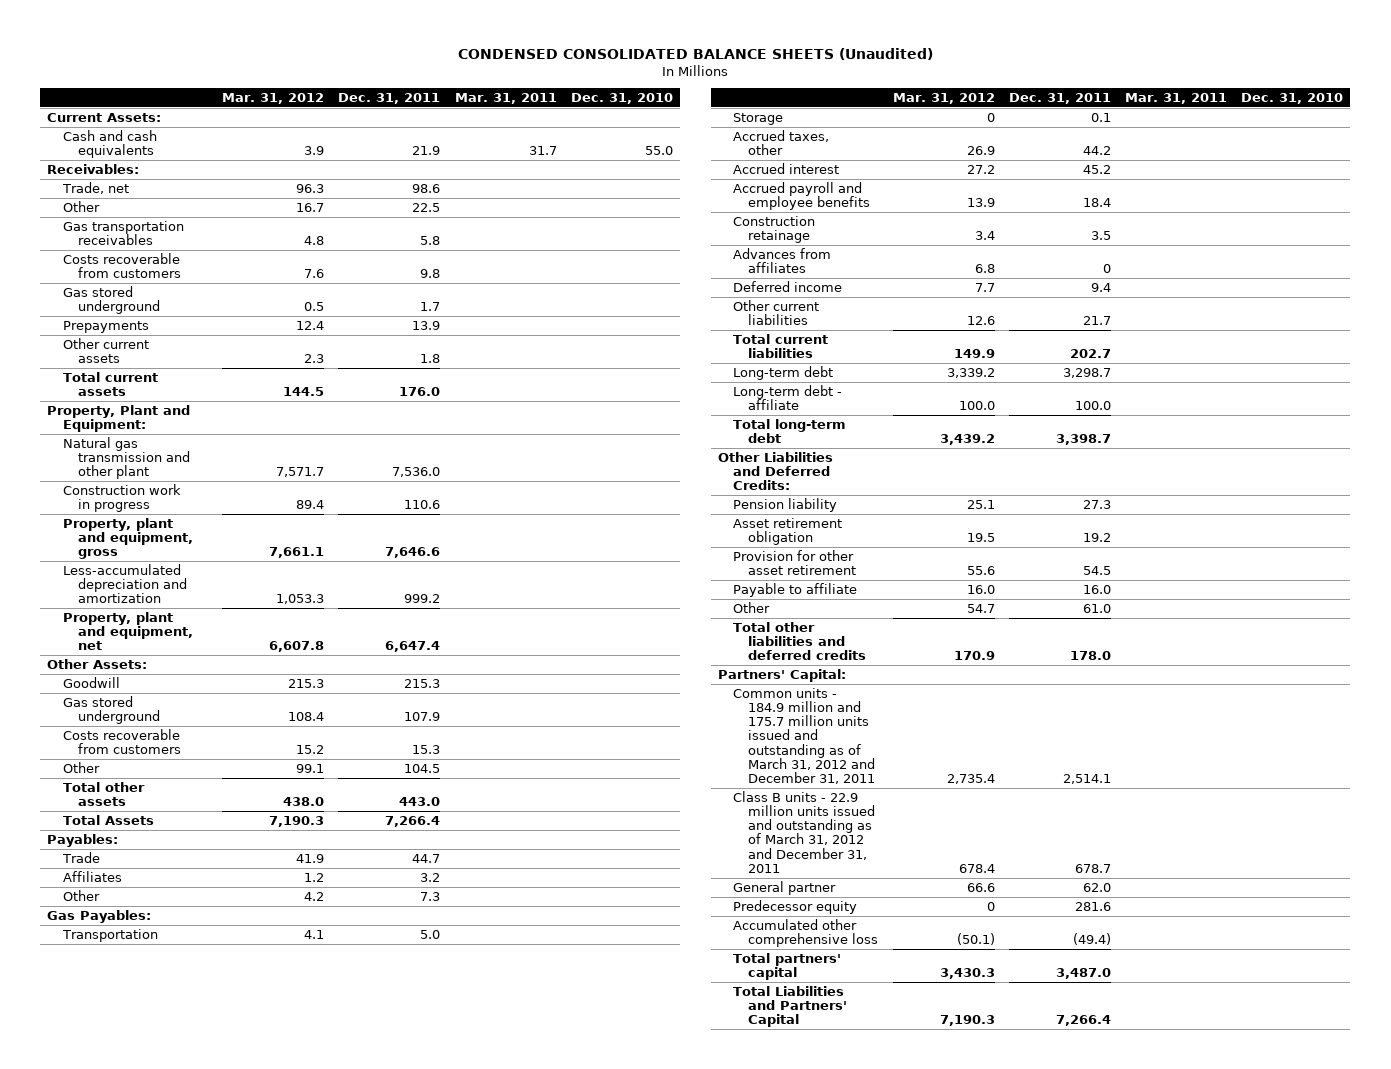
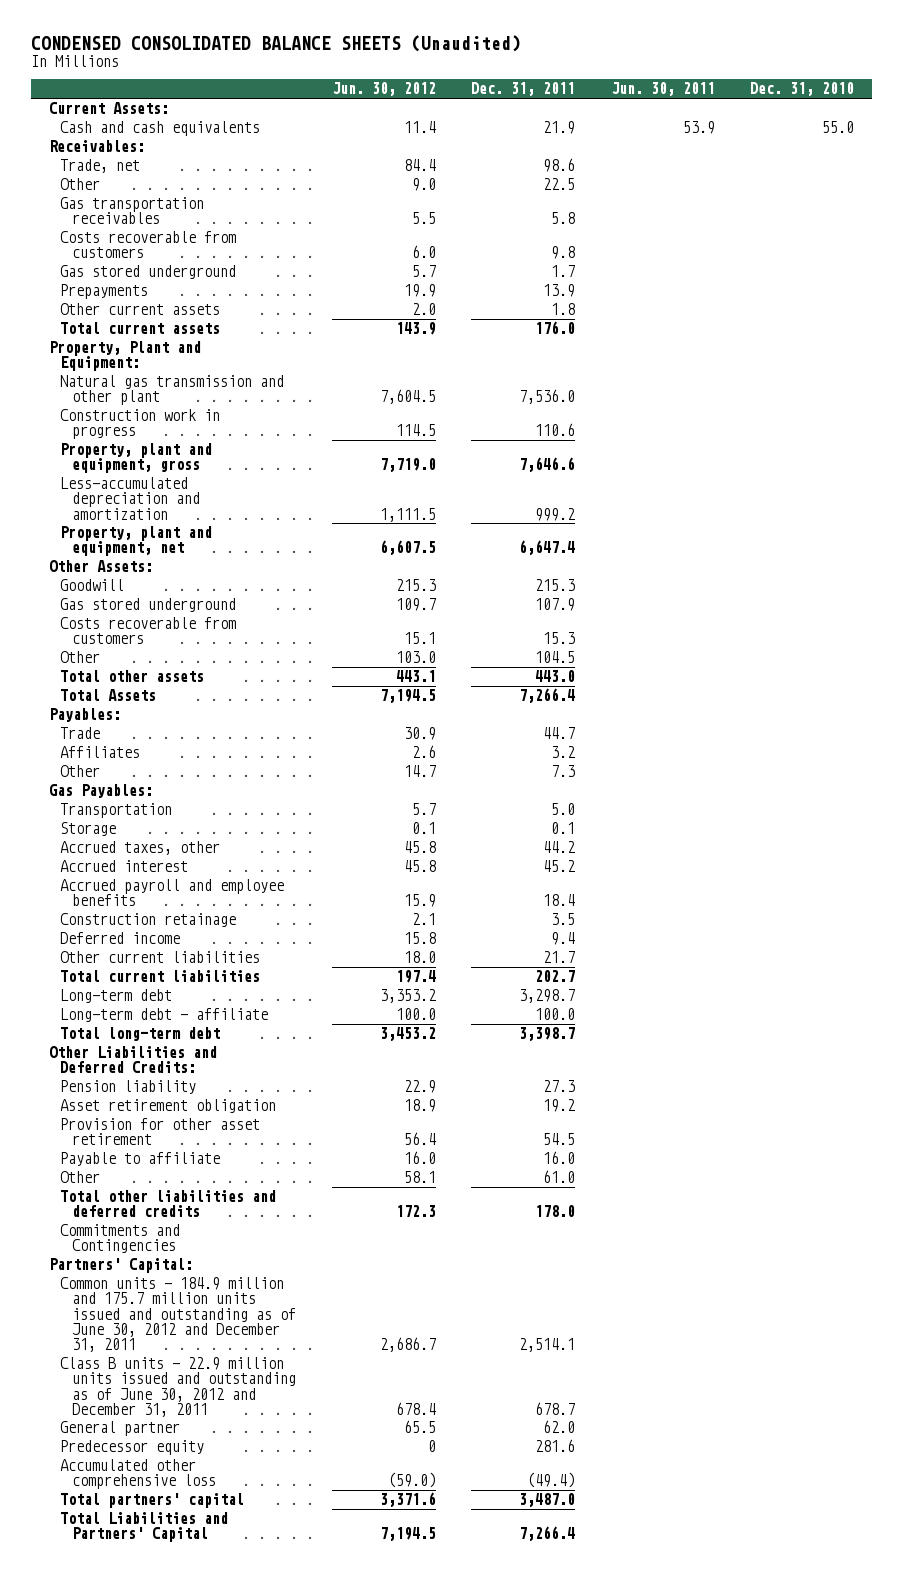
[222,92,325,104] Mar. 31, 2012 -> none
[454,92,557,104] Mar. 31, 2011 -> none
none -> [331,82,436,97] Jun. 30, 2012
none -> [610,82,715,97] Jun. 30, 2011
[733,247,832,273] Advances from affiliates -> none
none -> [60,1224,181,1254] Commitments and Contingencies
[733,687,876,784] Common units - 184.9 million and 175.7 million units issued and outstanding as of March 31, 2012 and December 31, 2011 -> [60,1277,297,1353] Common units - 184.9 million and 175.7 million units issued and outstanding as of June 30, 2012 and December 31, 2011
[733,790,876,873] Class B units - 22.9 million units issued and outstanding as of March 31, 2012 and December 31, 2011 -> [60,1357,297,1417] Class B units - 22.9 million units issued and outstanding as of June 30, 2012 and December 31, 2011

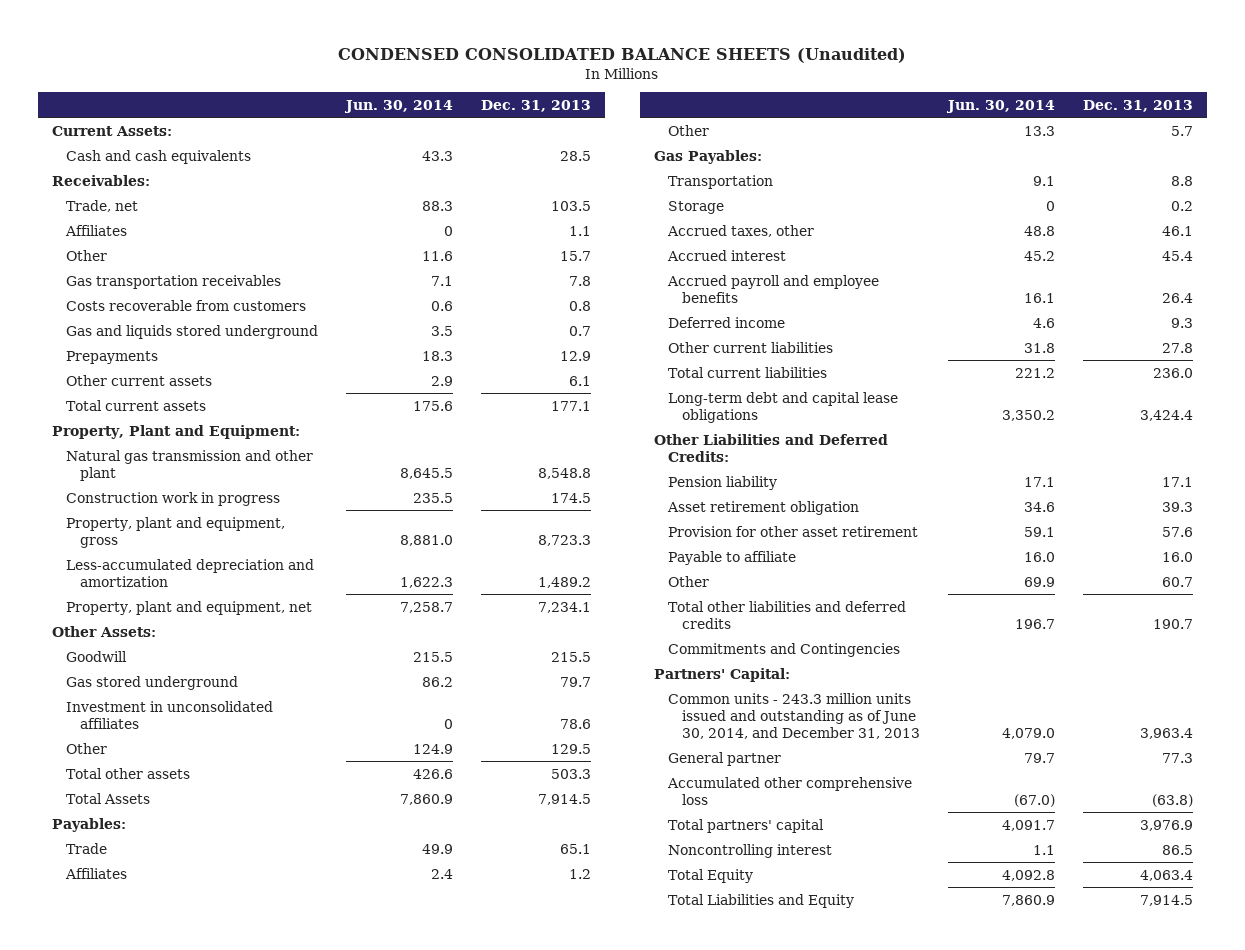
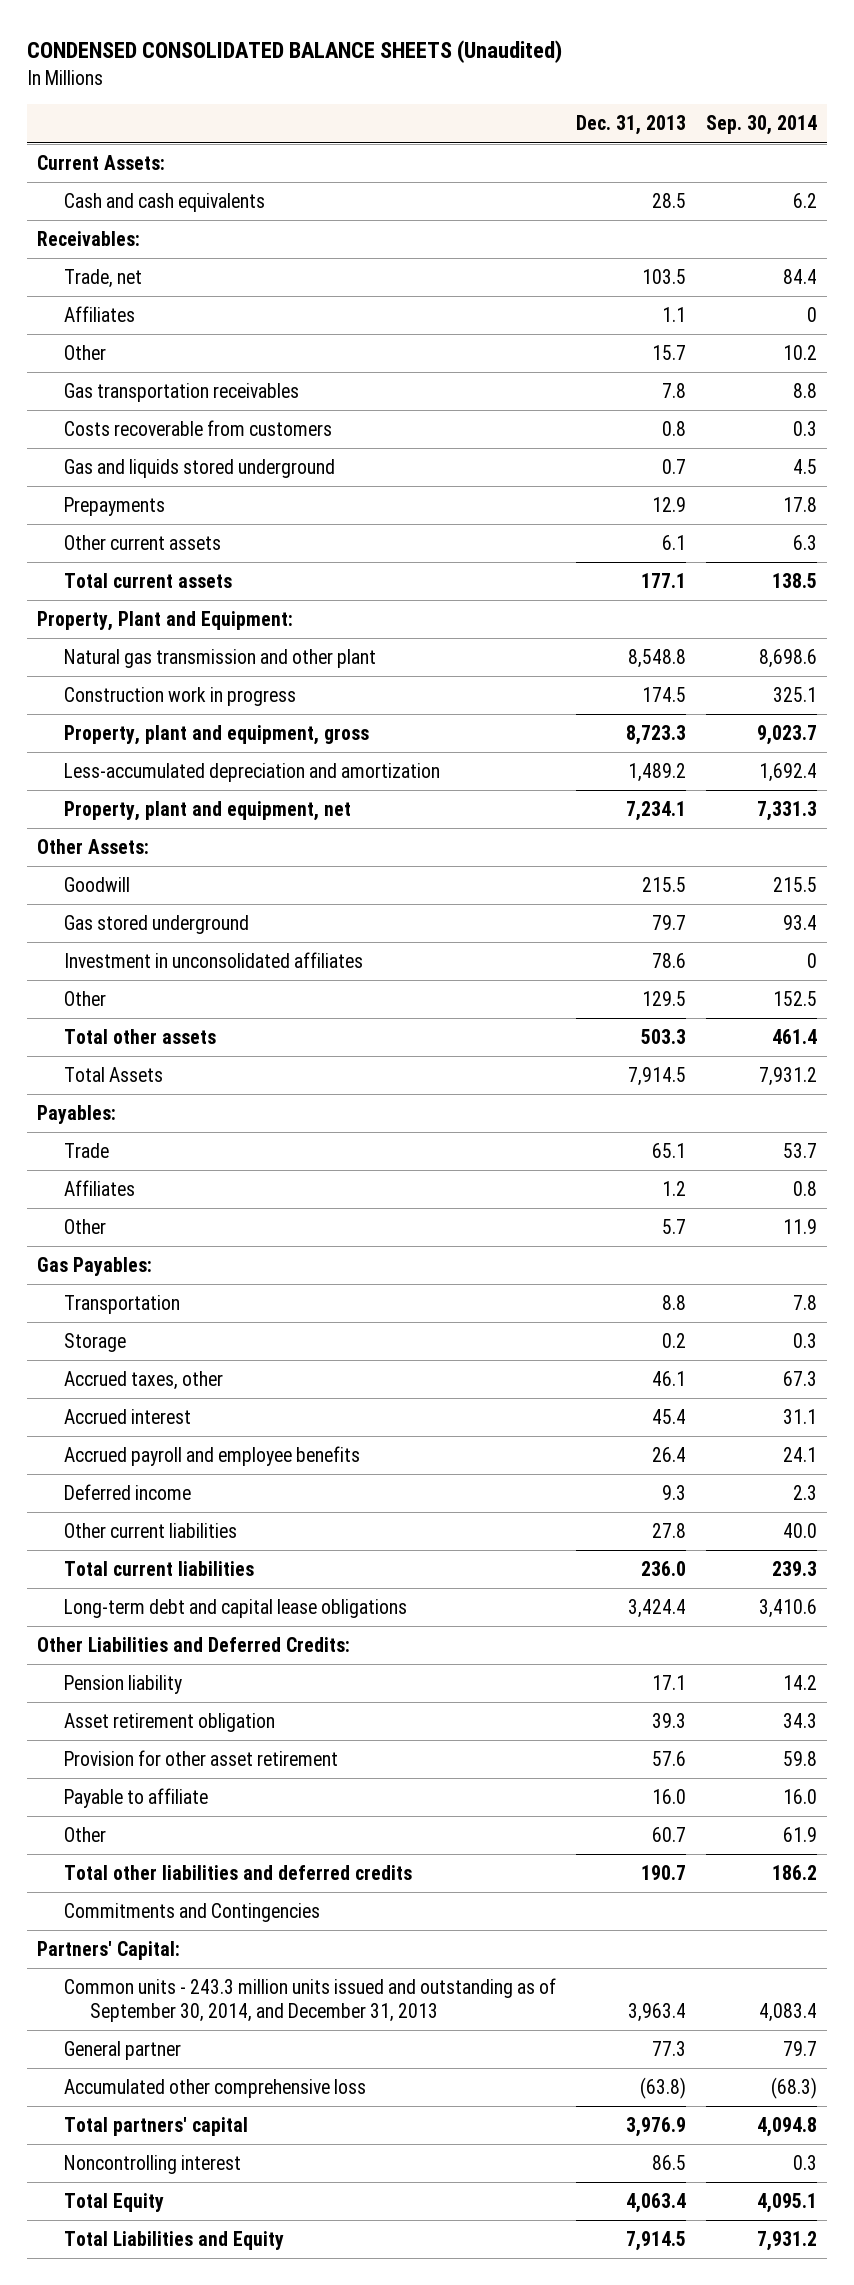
[344,100,454,114] Jun. 30, 2014 -> none
none -> [705,115,817,136] Sep. 30, 2014
[667,692,920,739] Common units - 243.3 million units issued and outstanding as of June 30, 2014, and December 31, 2013 -> [63,1978,556,2022] Common units - 243.3 million units issued and outstanding as of September 30, 2014, and December 31, 2013

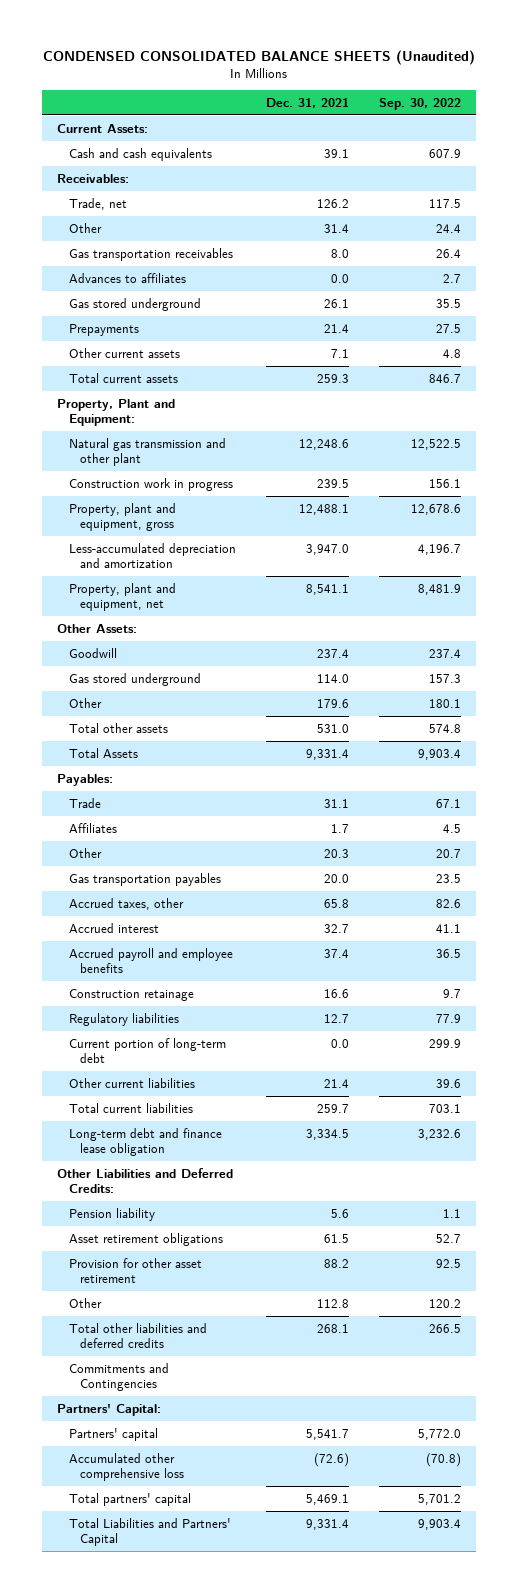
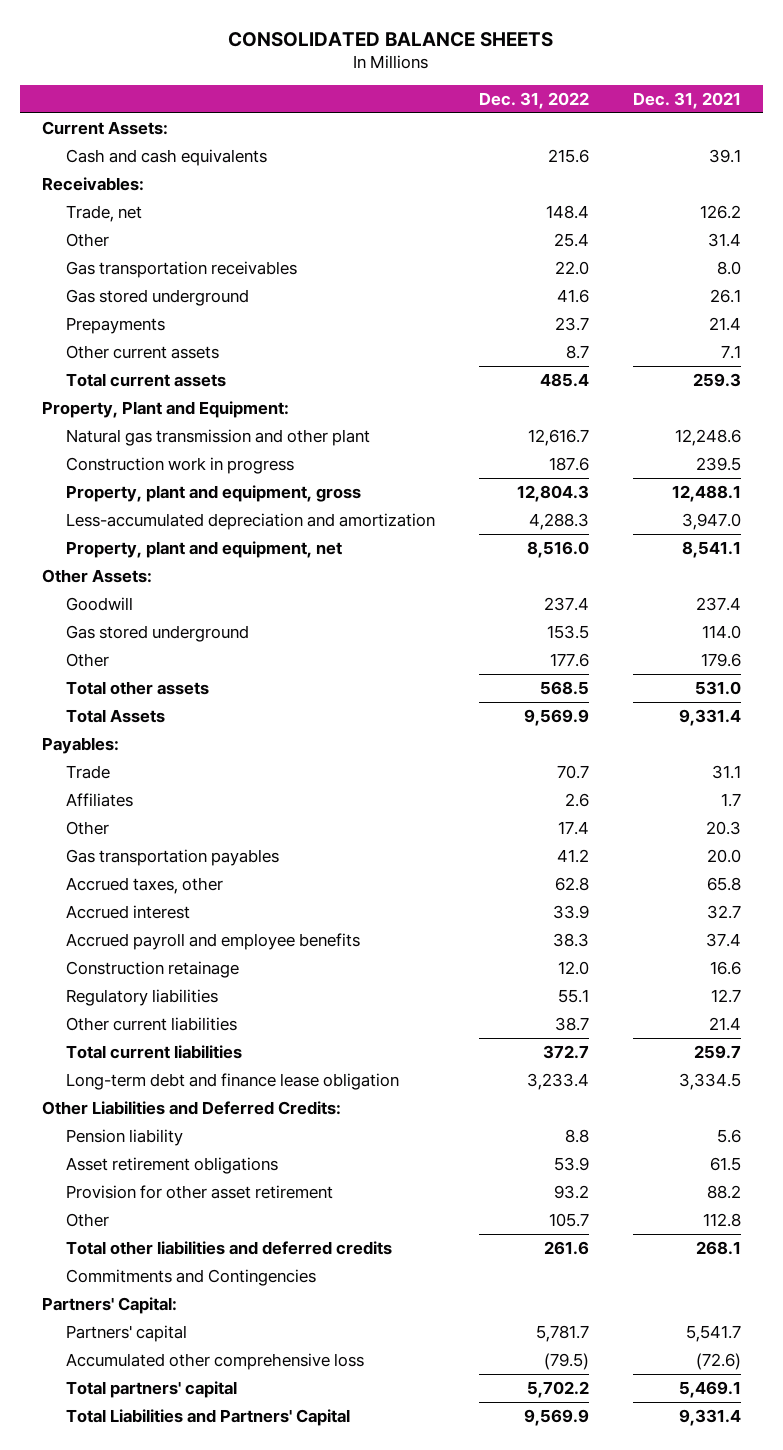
[43,50,476,66] CONDENSED CONSOLIDATED BALANCE SHEETS (Unaudited) -> [228,31,554,47] CONSOLIDATED BALANCE SHEETS
[379,97,462,110] Sep. 30, 2022 -> none
none -> [478,91,589,109] Dec. 31, 2022
[68,272,186,283] Advances to affiliates -> none
[68,1037,226,1064] Current portion of long-term debt -> none

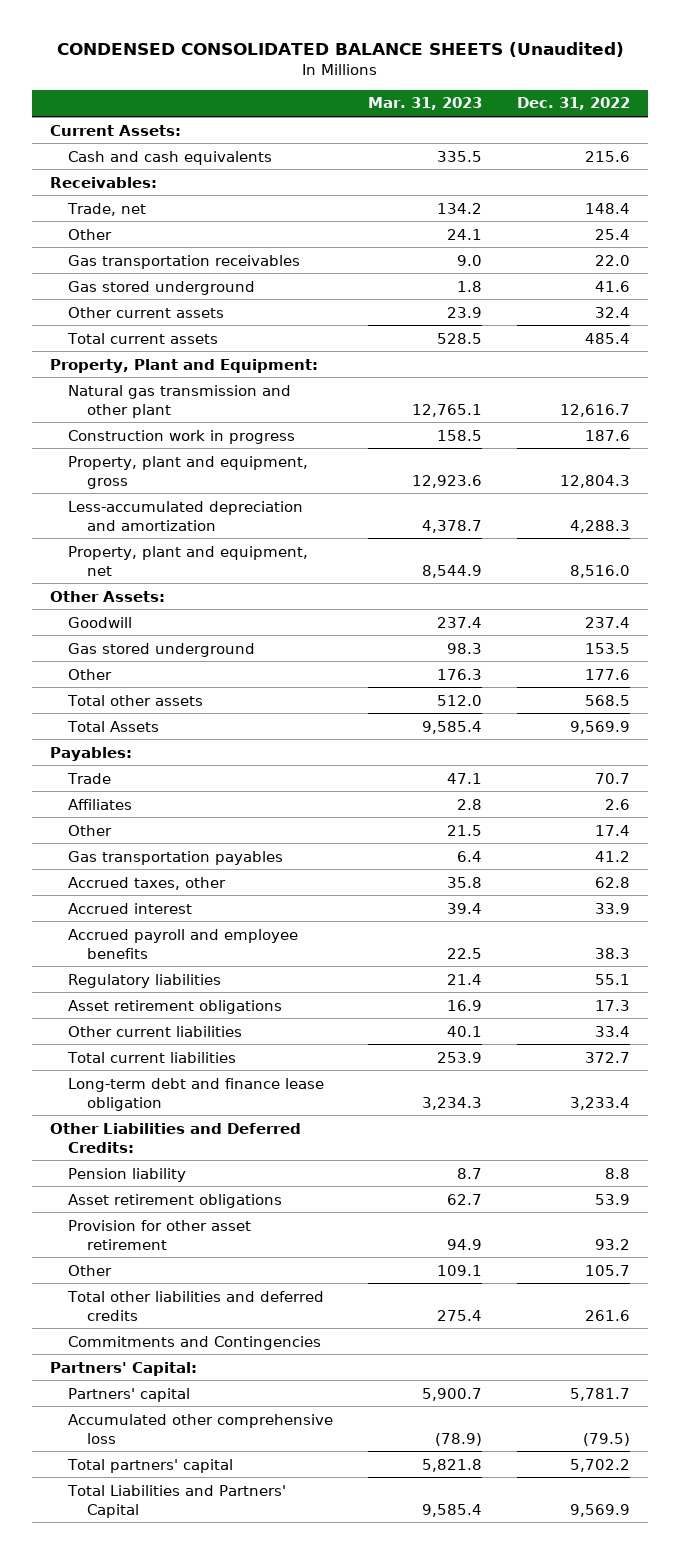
[228,31,554,47] CONSOLIDATED BALANCE SHEETS -> [57,42,625,58] CONDENSED CONSOLIDATED BALANCE SHEETS (Unaudited)
[632,91,741,109] Dec. 31, 2021 -> none
none -> [368,97,483,111] Mar. 31, 2023
[65,316,165,334] Prepayments -> none
[565,344,589,359] 8.7 -> [595,306,631,318] 32.4
[65,960,239,978] Construction retainage -> none
none -> [68,999,283,1014] Asset retirement obligations
[554,1016,589,1031] 38.7 -> [595,1025,631,1037] 33.4

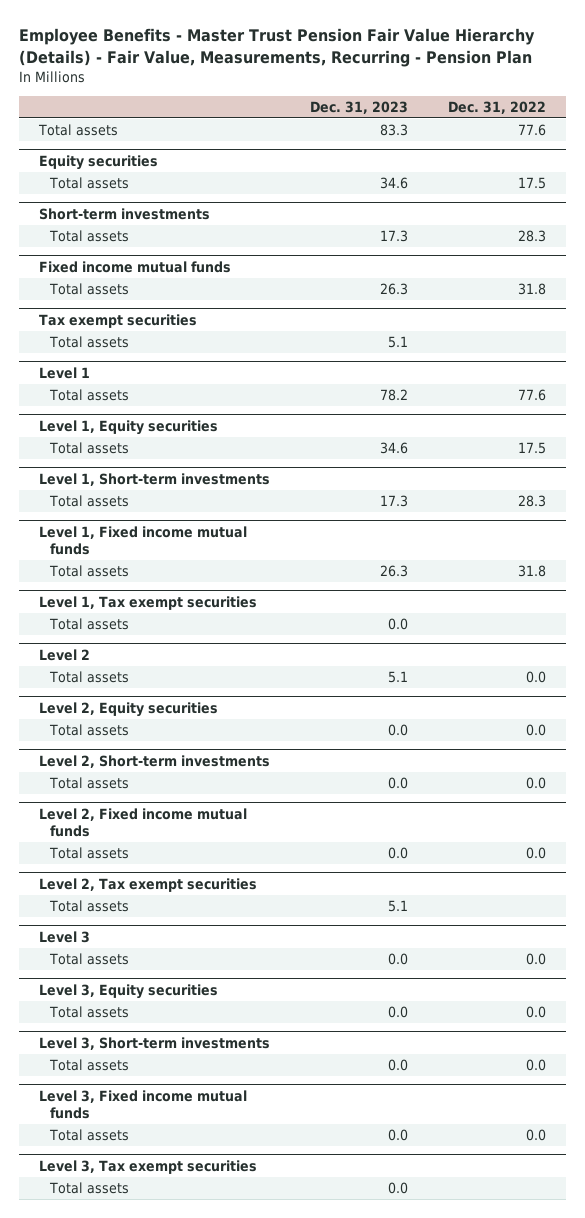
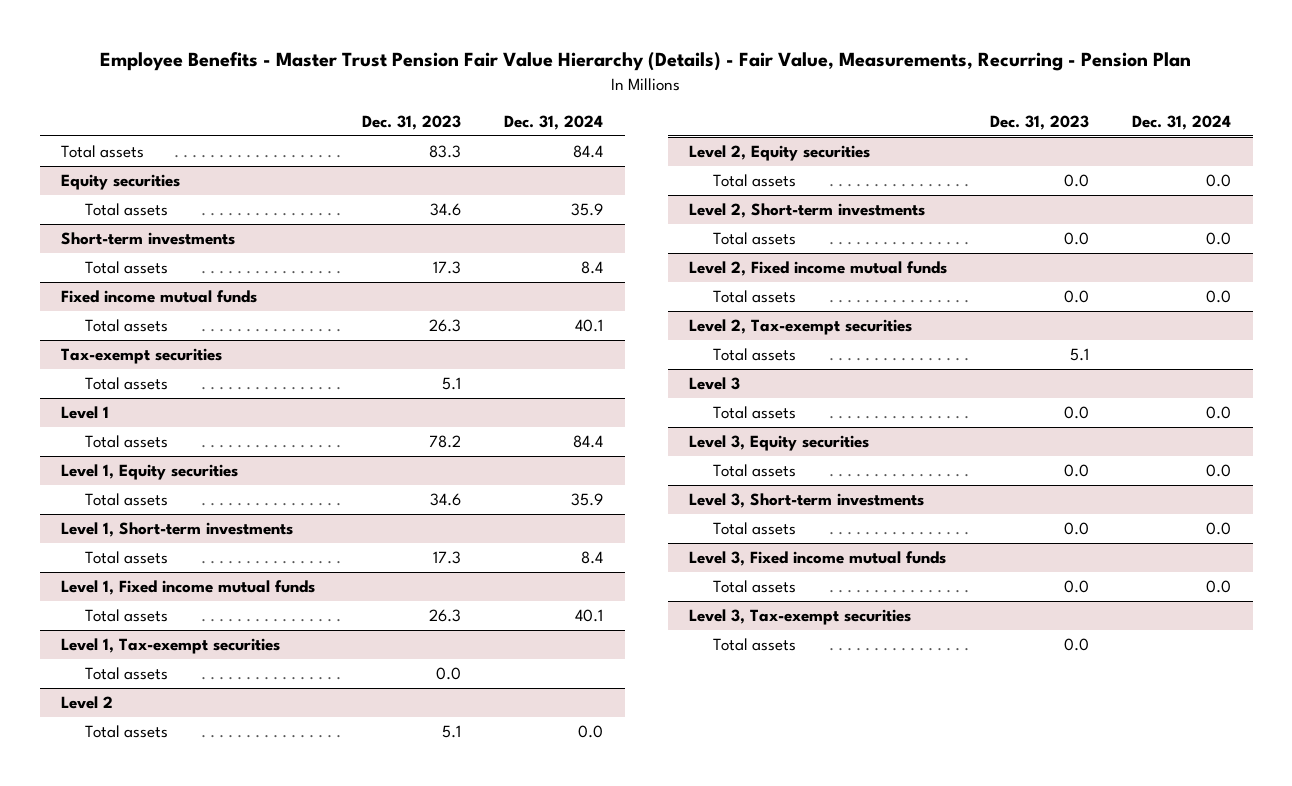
[448,100,547,114] Dec. 31, 2022 -> none
none -> [504,114,604,130] Dec. 31, 2024
[39,313,198,328] Tax exempt securities -> [61,348,223,365] Tax-exempt securities
[39,595,258,610] Level 1, Tax exempt securities -> [61,638,281,655] Level 1, Tax-exempt securities
[39,877,258,892] Level 2, Tax exempt securities -> [689,319,913,336] Level 2, Tax-exempt securities
[39,1159,258,1174] Level 3, Tax exempt securities -> [689,609,912,626] Level 3, Tax-exempt securities

